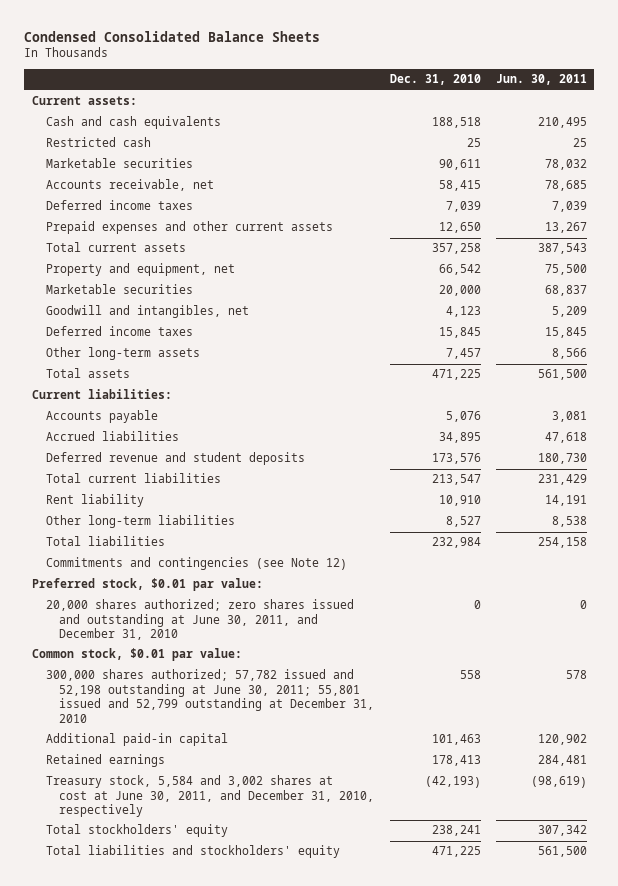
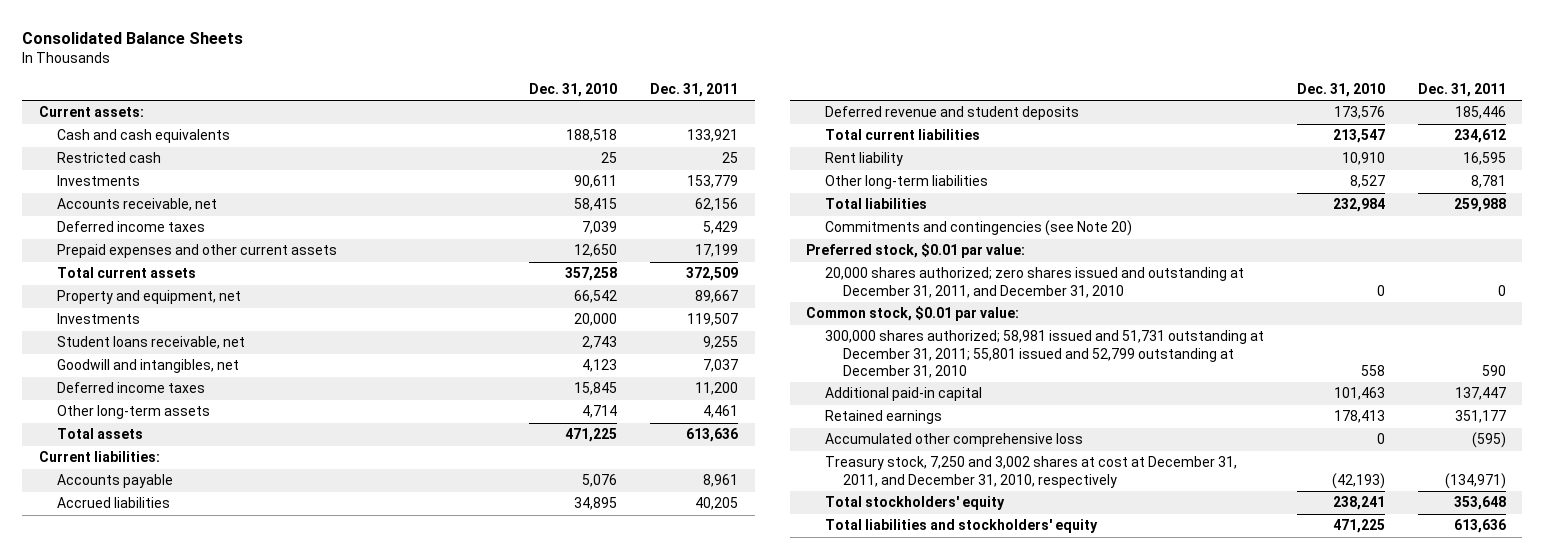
[24,30,321,42] Condensed Consolidated Balance Sheets -> [22,32,244,45] Consolidated Balance Sheets
[495,74,587,86] Jun. 30, 2011 -> none
none -> [650,82,739,97] Dec. 31, 2011
[45,158,193,169] Marketable securities -> [57,175,141,187] Investments
[45,284,193,295] Marketable securities -> [57,313,141,325] Investments
none -> [57,336,246,350] Student loans receivable, net
[445,348,481,360] 7,457 -> [582,405,618,419] 4,714
[45,557,347,571] Commitments and contingencies (see Note 12) -> [824,220,1132,237] Commitments and contingencies (see Note 20)
[45,599,354,641] 20,000 shares authorized; zero shares issued and outstanding at June 30, 2011, and December 31, 2010 -> [824,267,1244,298] 20,000 shares authorized; zero shares issued and outstanding at December 31, 2011, and December 31, 2010
[45,669,375,723] 300,000 shares authorized; 57,782 issued and 52,198 outstanding at June 30, 2011; 55,801 issued and 52,799 outstanding at December 31, 2010 -> [824,330,1264,378] 300,000 shares authorized; 58,981 issued and 51,731 outstanding at December 31, 2011; 55,801 issued and 52,799 outstanding at December 31, 2010
none -> [824,433,1083,448] Accumulated other comprehensive loss
[45,775,375,818] Treasury stock, 5,584 and 3,002 shares at cost at June 30, 2011, and December 31, 2010, respectively -> [824,456,1237,488] Treasury stock, 7,250 and 3,002 shares at cost at December 31, 2011, and December 31, 2010, respectively

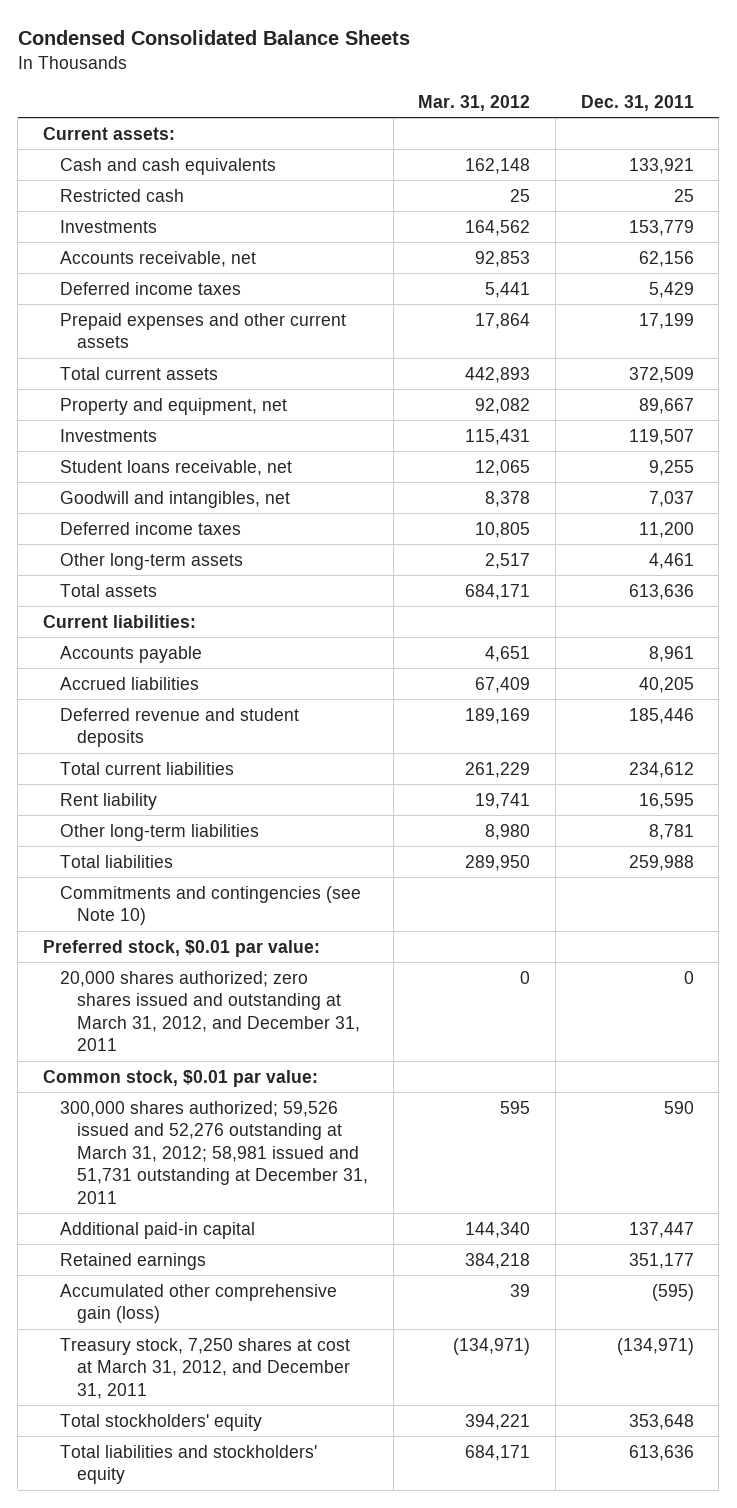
[22,32,244,45] Consolidated Balance Sheets -> [17,30,410,46] Condensed Consolidated Balance Sheets
[529,82,618,97] Dec. 31, 2010 -> none
none -> [418,95,531,112] Mar. 31, 2012
[824,220,1132,237] Commitments and contingencies (see Note 20) -> [60,885,362,926] Commitments and contingencies (see Note 10)
[824,267,1244,298] 20,000 shares authorized; zero shares issued and outstanding at December 31, 2011, and December 31, 2010 -> [60,970,361,1052] 20,000 shares authorized; zero shares issued and outstanding at March 31, 2012, and December 31, 2011
[824,330,1264,378] 300,000 shares authorized; 58,981 issued and 51,731 outstanding at December 31, 2011; 55,801 issued and 52,799 outstanding at December 31, 2010 -> [60,1100,369,1205] 300,000 shares authorized; 59,526 issued and 52,276 outstanding at March 31, 2012; 58,981 issued and 51,731 outstanding at December 31, 2011
[824,433,1083,448] Accumulated other comprehensive loss -> [60,1283,338,1324] Accumulated other comprehensive gain (loss)
[824,456,1237,488] Treasury stock, 7,250 and 3,002 shares at cost at December 31, 2011, and December 31, 2010, respectively -> [60,1337,351,1399] Treasury stock, 7,250 shares at cost at March 31, 2012, and December 31, 2011

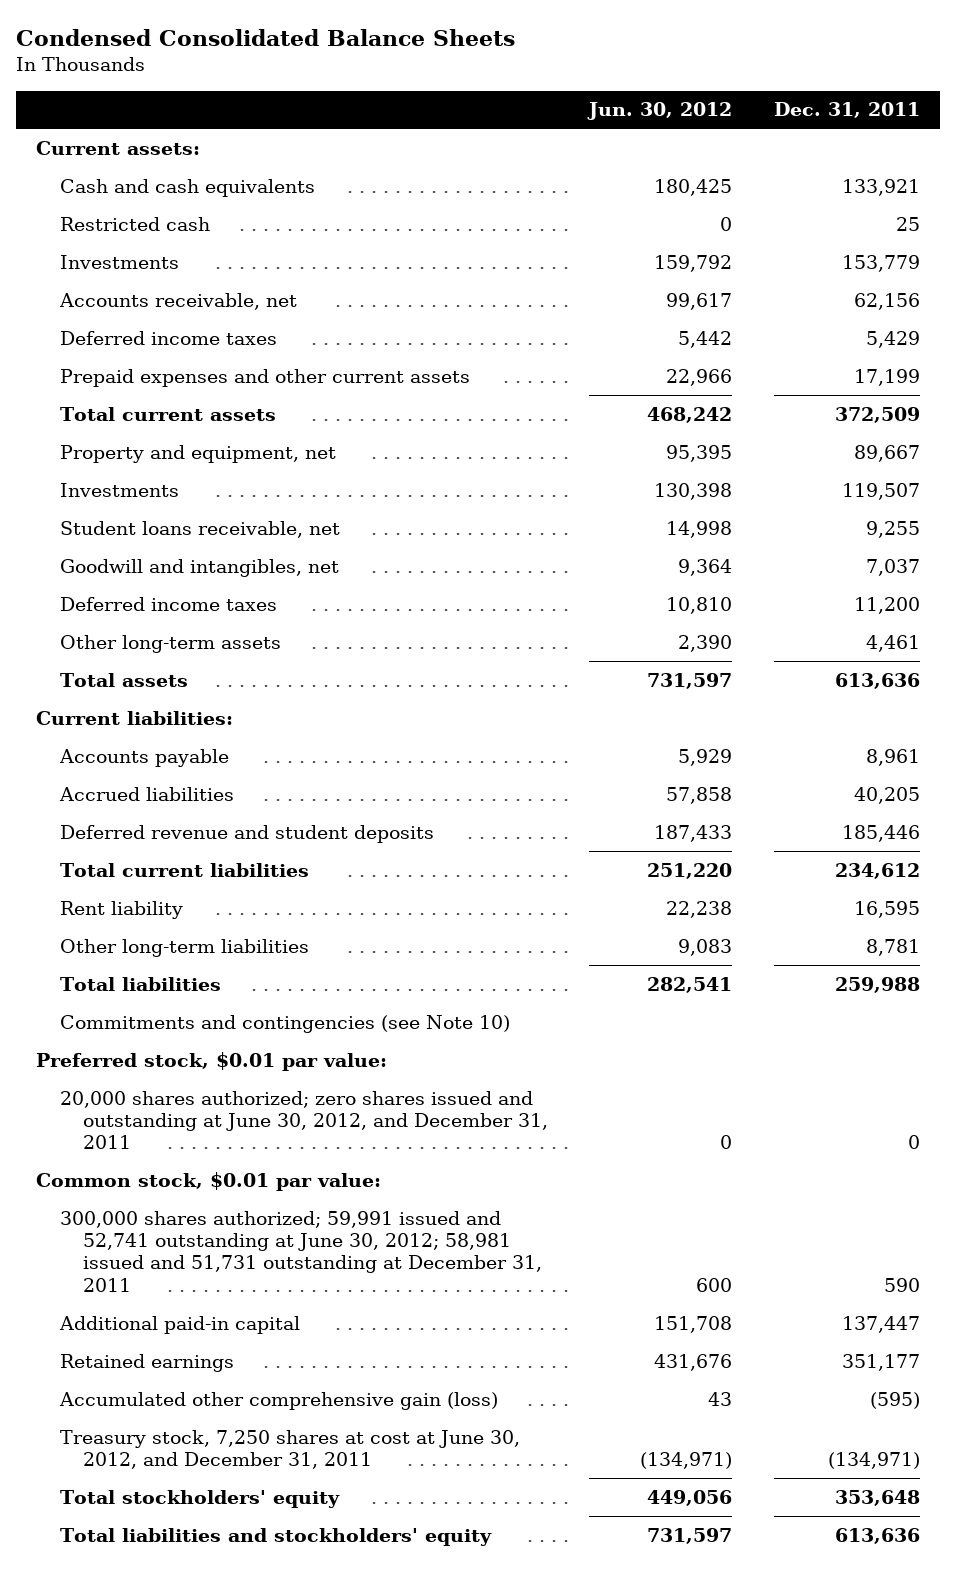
[418,95,531,112] Mar. 31, 2012 -> none
none -> [587,102,733,121] Jun. 30, 2012
[60,970,361,1052] 20,000 shares authorized; zero shares issued and outstanding at March 31, 2012, and December 31, 2011 -> [59,1090,549,1150] 20,000 shares authorized; zero shares issued and outstanding at June 30, 2012, and December 31, 2011
[60,1100,369,1205] 300,000 shares authorized; 59,526 issued and 52,276 outstanding at March 31, 2012; 58,981 issued and 51,731 outstanding at December 31, 2011 -> [59,1210,543,1292] 300,000 shares authorized; 59,991 issued and 52,741 outstanding at June 30, 2012; 58,981 issued and 51,731 outstanding at December 31, 2011
[60,1337,351,1399] Treasury stock, 7,250 shares at cost at March 31, 2012, and December 31, 2011 -> [59,1429,520,1470] Treasury stock, 7,250 shares at cost at June 30, 2012, and December 31, 2011

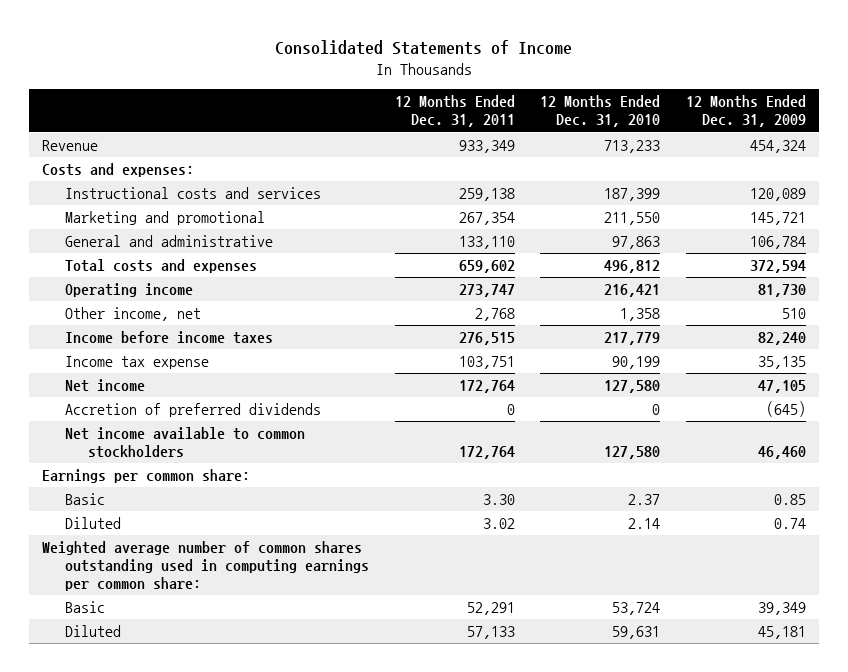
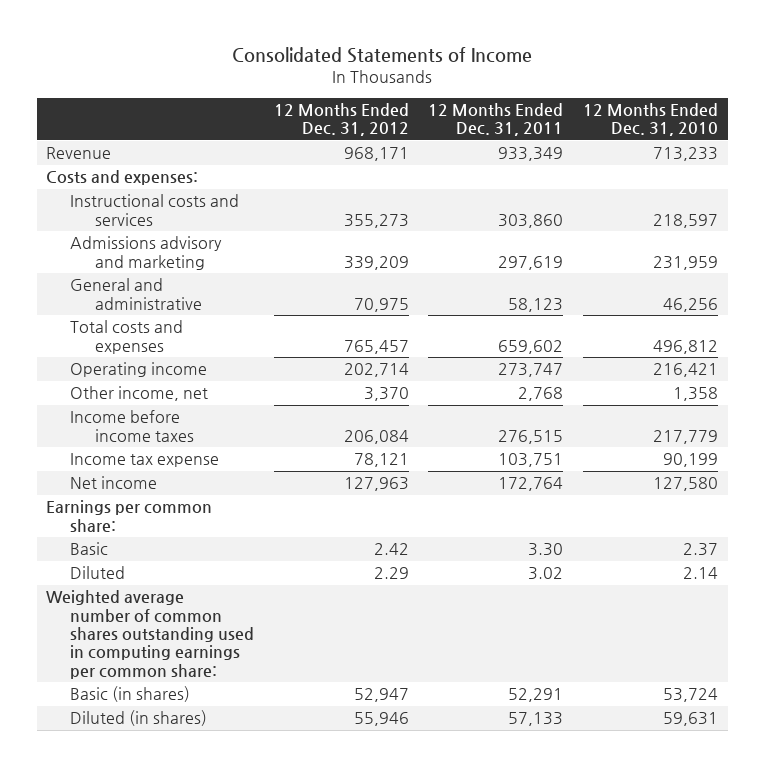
[686,95,807,128] 12 Months Ended Dec. 31, 2009 -> none
none -> [273,102,409,137] 12 Months Ended Dec. 31, 2012
[458,188,515,202] 259,138 -> [498,213,564,228] 303,860
[604,188,661,202] 187,399 -> [652,213,718,228] 218,597
[65,211,266,226] Marketing and promotional -> [70,236,223,270] Admissions advisory and marketing
[458,212,515,226] 267,354 -> [498,255,564,270] 297,619
[604,212,661,226] 211,550 -> [652,255,718,270] 231,959
[458,236,515,250] 133,110 -> [508,297,564,312] 58,123
[612,236,661,250] 97,863 -> [662,297,718,312] 46,256
[65,403,322,418] Accretion of preferred dividends -> none
[65,427,306,459] Net income available to common stockholders -> none
[65,601,106,614] Basic -> [70,686,191,703] Basic (in shares)
[65,625,122,638] Diluted -> [70,710,208,727] Diluted (in shares)

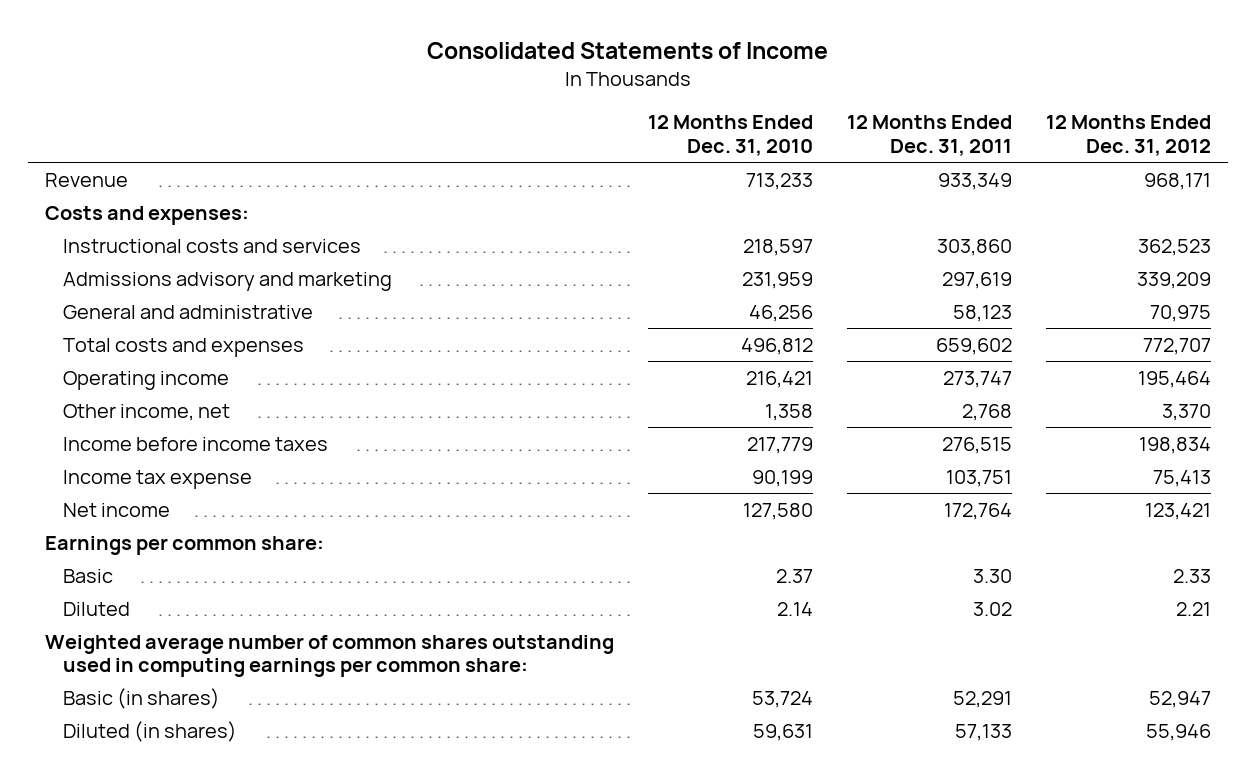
[343,213,409,228] 355,273 -> [1137,238,1211,256] 362,523
[343,339,409,354] 765,457 -> [1142,337,1211,355] 772,707
[343,363,409,378] 202,714 -> [1137,370,1211,388] 195,464
[343,429,409,444] 206,084 -> [1138,436,1211,454] 198,834
[353,453,409,468] 78,121 -> [1152,469,1211,487] 75,413
[343,477,409,492] 127,963 -> [1144,502,1211,520] 123,421
[373,543,409,556] 2.42 -> [1172,568,1211,583] 2.33
[373,567,409,580] 2.29 -> [1175,601,1211,616] 2.21

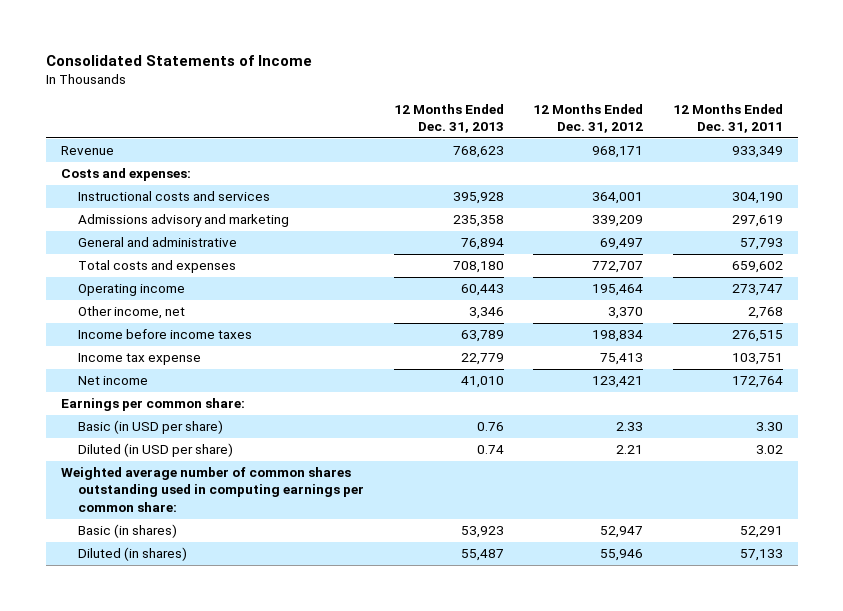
[648,115,814,156] 12 Months Ended Dec. 31, 2010 -> none
none -> [393,103,504,134] 12 Months Ended Dec. 31, 2013
[937,238,1013,256] 303,860 -> [731,192,783,205] 304,190
[1137,238,1211,256] 362,523 -> [592,192,644,205] 364,001
[953,304,1013,322] 58,123 -> [739,238,783,251] 57,793
[1149,304,1211,322] 70,975 -> [600,238,644,251] 69,497
[63,568,114,583] Basic -> [78,420,224,435] Basic (in USD per share)
[63,601,131,616] Diluted -> [78,443,234,458] Diluted (in USD per share)

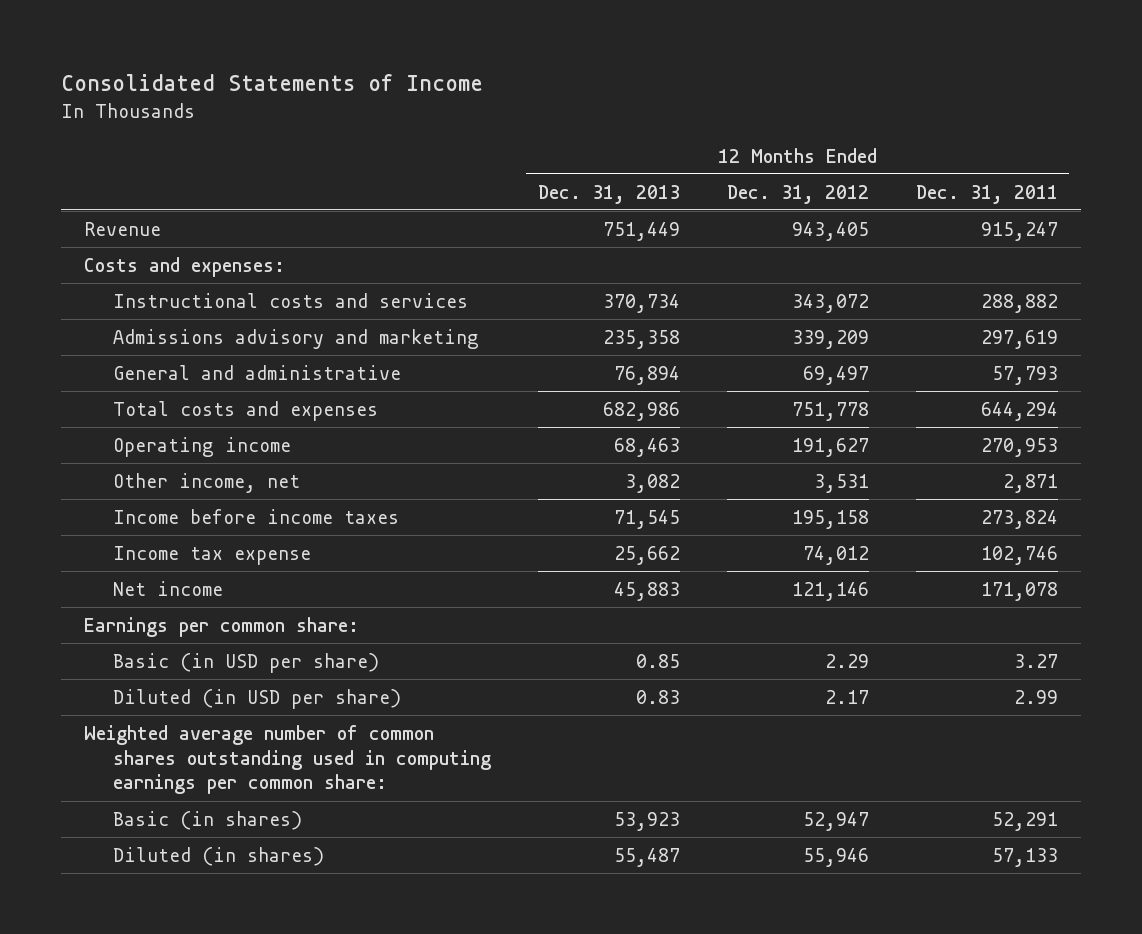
[452,146,504,159] 768,623 -> [603,221,681,241] 751,449
[592,146,644,159] 968,171 -> [791,221,869,241] 943,405
[731,146,783,159] 933,349 -> [980,221,1058,241] 915,247
[452,192,504,205] 395,928 -> [603,293,681,313] 370,734
[592,192,644,205] 364,001 -> [791,293,869,313] 343,072
[731,192,783,205] 304,190 -> [980,293,1058,313] 288,882
[452,261,504,274] 708,180 -> [603,401,681,421] 682,986
[592,261,644,274] 772,707 -> [791,401,869,421] 751,778
[731,261,783,274] 659,602 -> [980,401,1058,421] 644,294
[460,284,504,297] 60,443 -> [614,437,681,457] 68,463
[592,284,644,297] 195,464 -> [791,437,869,457] 191,627
[731,284,783,297] 273,747 -> [980,437,1058,457] 270,953
[468,307,504,320] 3,346 -> [625,473,681,493] 3,082
[608,307,644,320] 3,370 -> [813,473,869,493] 3,531
[747,307,783,320] 2,768 -> [1002,473,1058,493] 2,871
[460,330,504,343] 63,789 -> [614,509,681,529] 71,545
[592,330,644,343] 198,834 -> [791,509,869,529] 195,158
[731,330,783,343] 276,515 -> [980,509,1058,529] 273,824
[460,353,504,366] 22,779 -> [614,545,681,565] 25,662
[600,353,644,366] 75,413 -> [802,545,869,565] 74,012
[731,353,783,366] 103,751 -> [980,545,1058,565] 102,746
[460,376,504,389] 41,010 -> [614,581,681,601] 45,883
[592,376,644,389] 123,421 -> [791,581,869,601] 121,146
[731,376,783,389] 172,764 -> [980,581,1058,601] 171,078
[476,422,504,432] 0.76 -> [636,653,681,668] 0.85
[616,422,644,432] 2.33 -> [824,653,869,668] 2.29
[755,422,783,432] 3.30 -> [1013,653,1058,668] 3.27
[476,445,504,455] 0.74 -> [636,689,681,704] 0.83
[616,445,644,455] 2.21 -> [824,689,869,704] 2.17
[755,445,783,455] 3.02 -> [1013,689,1058,704] 2.99

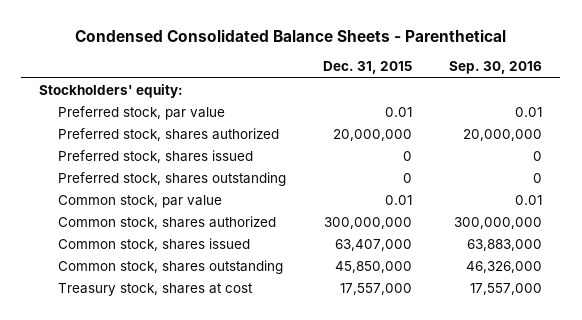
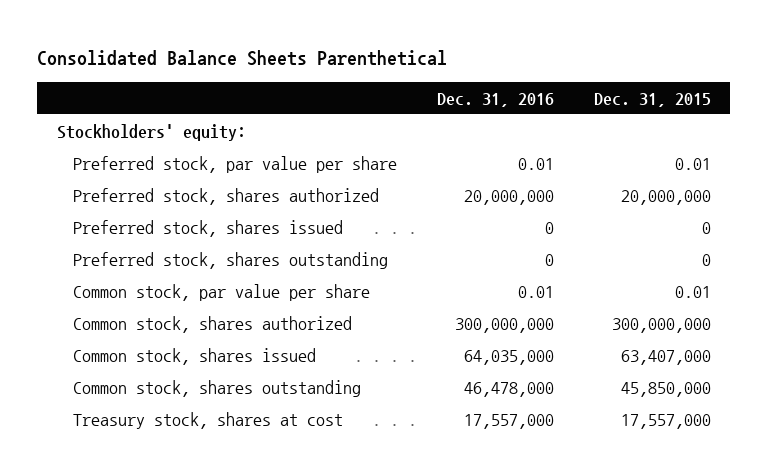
[74,28,506,42] Condensed Consolidated Balance Sheets - Parenthetical -> [37,50,448,67] Consolidated Balance Sheets Parenthetical
[449,61,543,75] Sep. 30, 2016 -> none
none -> [436,92,554,107] Dec. 31, 2016
[58,106,226,121] Preferred stock, par value -> [73,155,398,173] Preferred stock, par value per share
[58,195,223,209] Common stock, par value -> [73,283,371,301] Common stock, par value per share

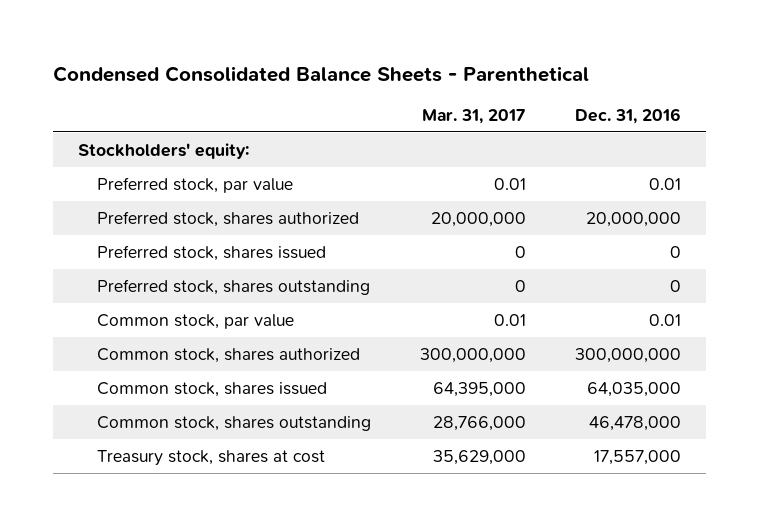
[37,50,448,67] Consolidated Balance Sheets Parenthetical -> [53,65,590,82] Condensed Consolidated Balance Sheets - Parenthetical
[593,92,711,107] Dec. 31, 2015 -> none
none -> [421,109,526,125] Mar. 31, 2017
[73,155,398,173] Preferred stock, par value per share -> [96,176,293,193] Preferred stock, par value
[73,283,371,301] Common stock, par value per share -> [96,313,294,329] Common stock, par value

